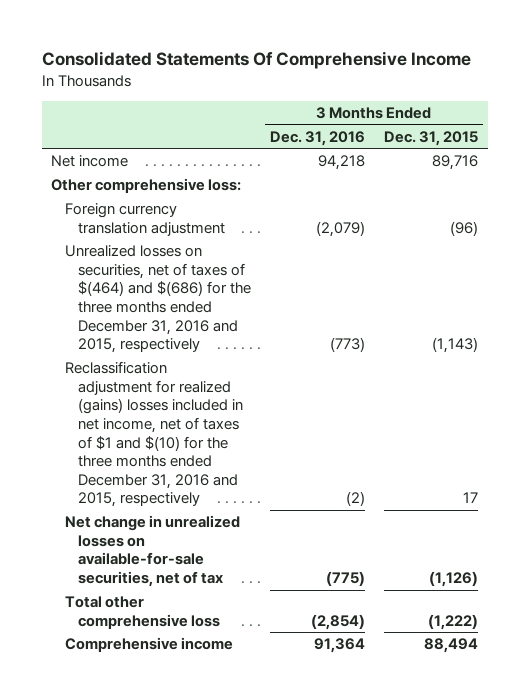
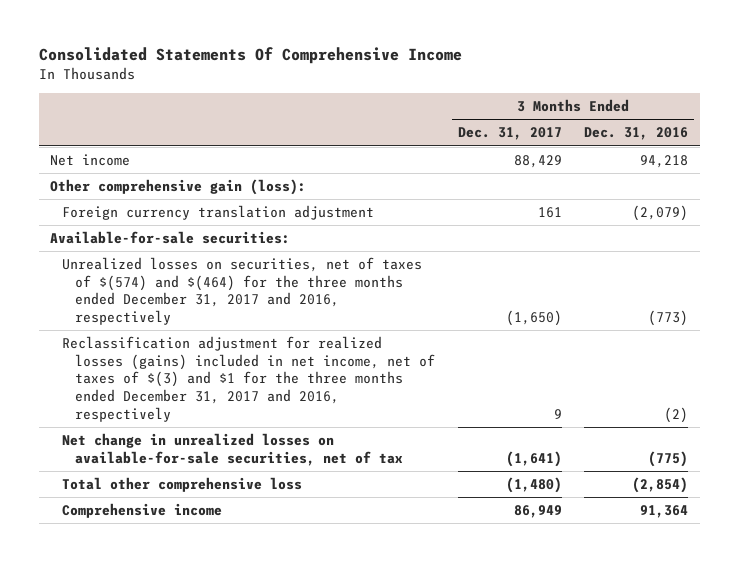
[384,130,479,146] Dec. 31, 2015 -> none
none -> [457,127,562,141] Dec. 31, 2017
[51,178,242,194] Other comprehensive loss: -> [49,179,306,196] Other comprehensive gain (loss):
none -> [49,231,290,245] Available-for-sale securities:
[64,245,251,354] Unrealized losses on securities, net of taxes of $(464) and $(686) for the three months ended December 31, 2016 and 2015, respectively -> [62,257,423,326] Unrealized losses on securities, net of taxes of $(574) and $(464) for the three months ended December 31, 2017 and 2016, respectively
[64,361,243,508] Reclassification adjustment for realized (gains) losses included in net income, net of taxes of $1 and $(10) for the three months ended December 31, 2016 and 2015, respectively -> [62,336,435,422] Reclassification adjustment for realized losses (gains) included in net income, net of taxes of $(3) and $1 for the three months ended December 31, 2017 and 2016, respectively

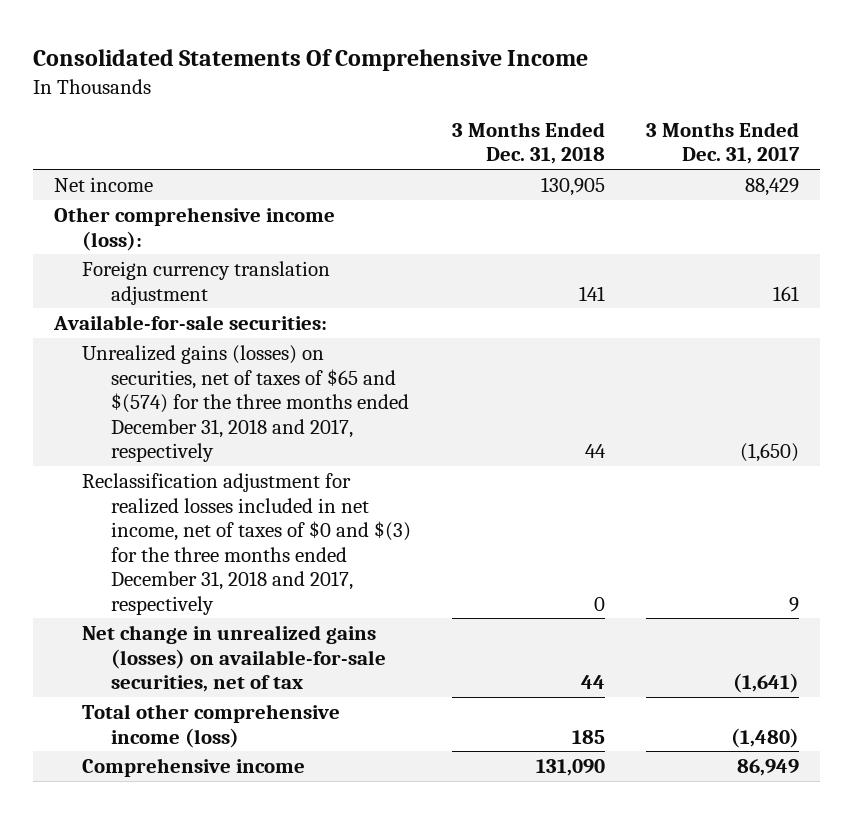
[584,127,689,141] Dec. 31, 2016 -> none
none -> [451,121,605,165] 3 Months Ended Dec. 31, 2018
[49,179,306,196] Other comprehensive gain (loss): -> [53,206,335,251] Other comprehensive income (loss):
[62,257,423,326] Unrealized losses on securities, net of taxes of $(574) and $(464) for the three months ended December 31, 2017 and 2016, respectively -> [82,344,409,463] Unrealized gains (losses) on securities, net of taxes of $65 and $(574) for the three months ended December 31, 2018 and 2017, respectively
[62,336,435,422] Reclassification adjustment for realized losses (gains) included in net income, net of taxes of $(3) and $1 for the three months ended December 31, 2017 and 2016, respectively -> [82,472,411,615] Reclassification adjustment for realized losses included in net income, net of taxes of $0 and $(3) for the three months ended December 31, 2018 and 2017, respectively
[62,433,403,466] Net change in unrealized losses on available-for-sale securities, net of tax -> [82,624,386,693] Net change in unrealized gains (losses) on available-for-sale securities, net of tax
[62,477,303,493] Total other comprehensive loss -> [82,703,341,748] Total other comprehensive income (loss)

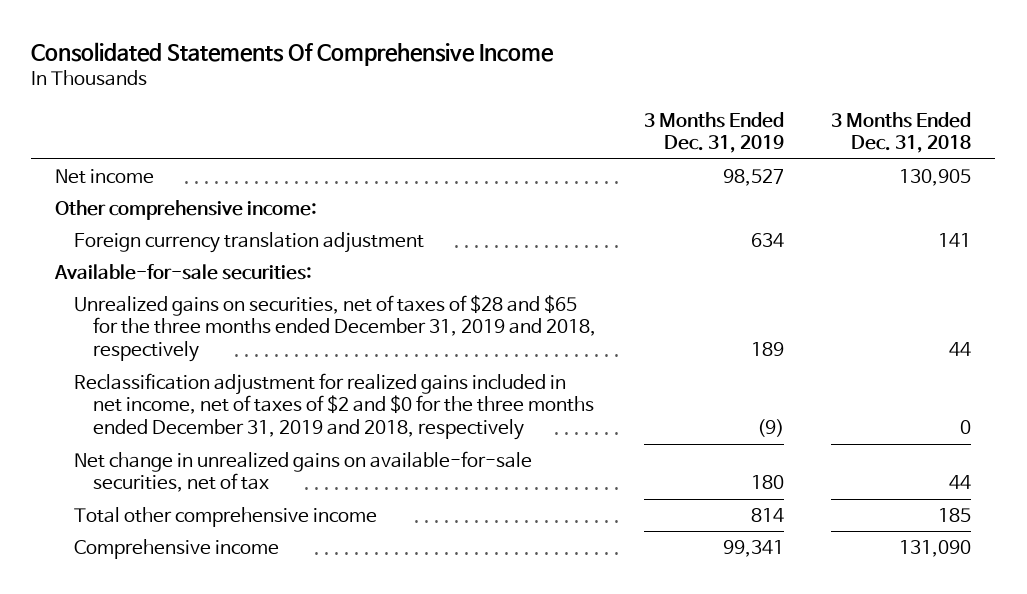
[646,121,801,165] 3 Months Ended Dec. 31, 2017 -> none
none -> [643,111,784,154] 3 Months Ended Dec. 31, 2019
[53,206,335,251] Other comprehensive income (loss): -> [55,199,318,220] Other comprehensive income:
[82,344,409,463] Unrealized gains (losses) on securities, net of taxes of $65 and $(574) for the three months ended December 31, 2018 and 2017, respectively -> [74,294,597,363] Unrealized gains on securities, net of taxes of $28 and $65 for the three months ended December 31, 2019 and 2018, respectively
[82,472,411,615] Reclassification adjustment for realized losses included in net income, net of taxes of $0 and $(3) for the three months ended December 31, 2018 and 2017, respectively -> [74,372,595,441] Reclassification adjustment for realized gains included in net income, net of taxes of $2 and $0 for the three months ended December 31, 2019 and 2018, respectively
[82,624,386,693] Net change in unrealized gains (losses) on available-for-sale securities, net of tax -> [74,450,533,493] Net change in unrealized gains on available-for-sale securities, net of tax
[82,703,341,748] Total other comprehensive income (loss) -> [74,506,378,527] Total other comprehensive income

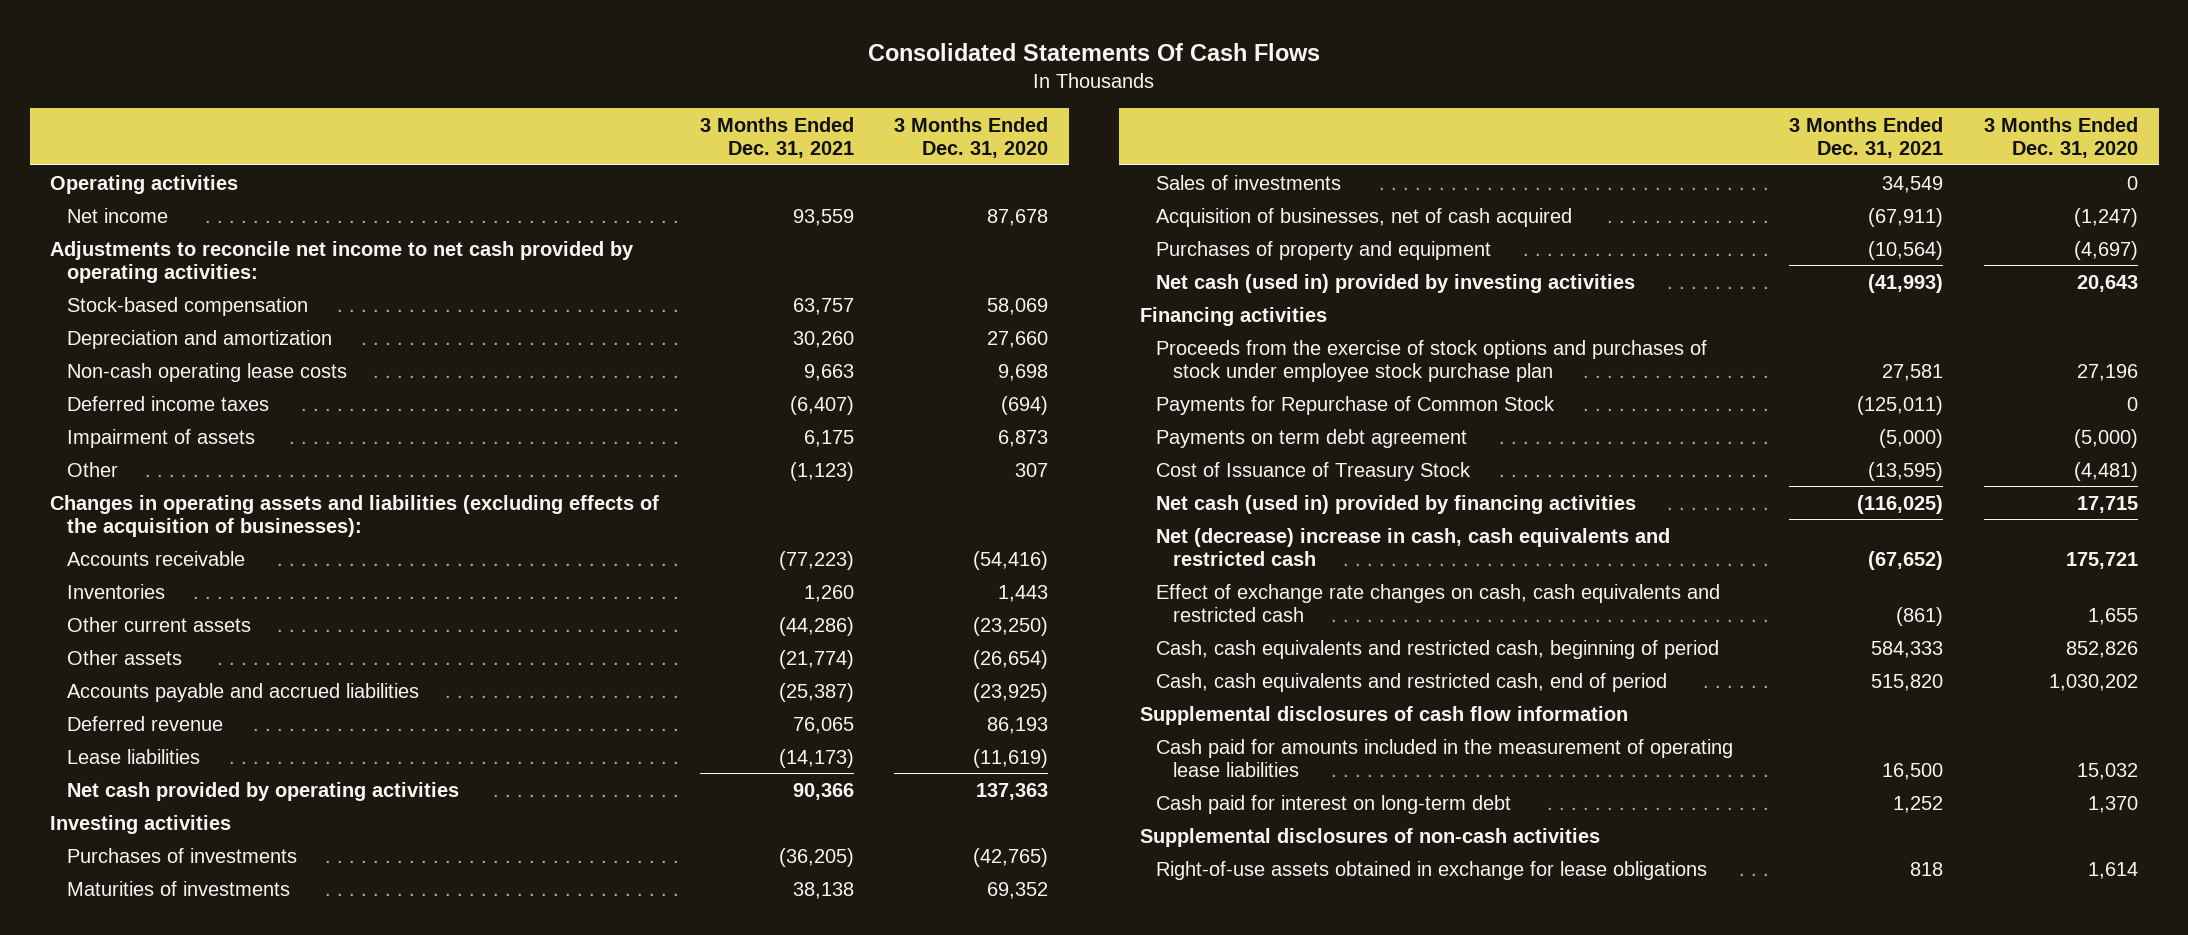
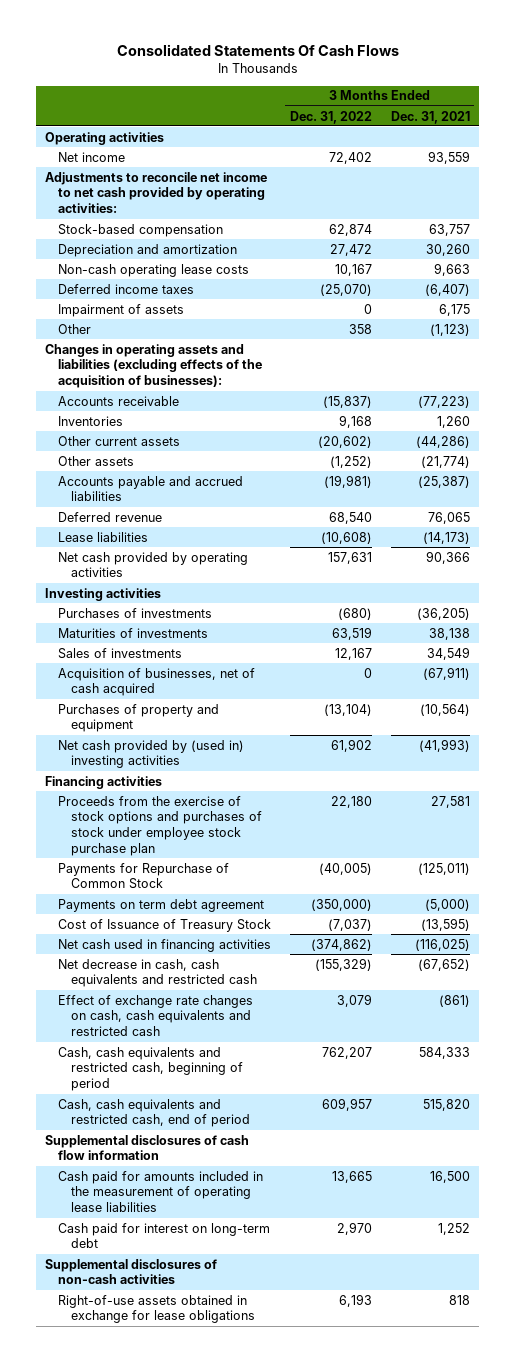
[894,117,1049,159] 3 Months Ended Dec. 31, 2020 -> none
none -> [290,110,373,124] Dec. 31, 2022
[1156,273,1636,293] Net cash (used in) provided by investing activities -> [58,739,245,769] Net cash provided by (used in) investing activities
[1156,494,1637,514] Net cash (used in) provided by financing activities -> [58,938,272,952] Net cash used in financing activities
[1156,527,1671,566] Net (decrease) increase in cash, cash equivalents and restricted cash -> [58,958,258,988] Net decrease in cash, cash equivalents and restricted cash

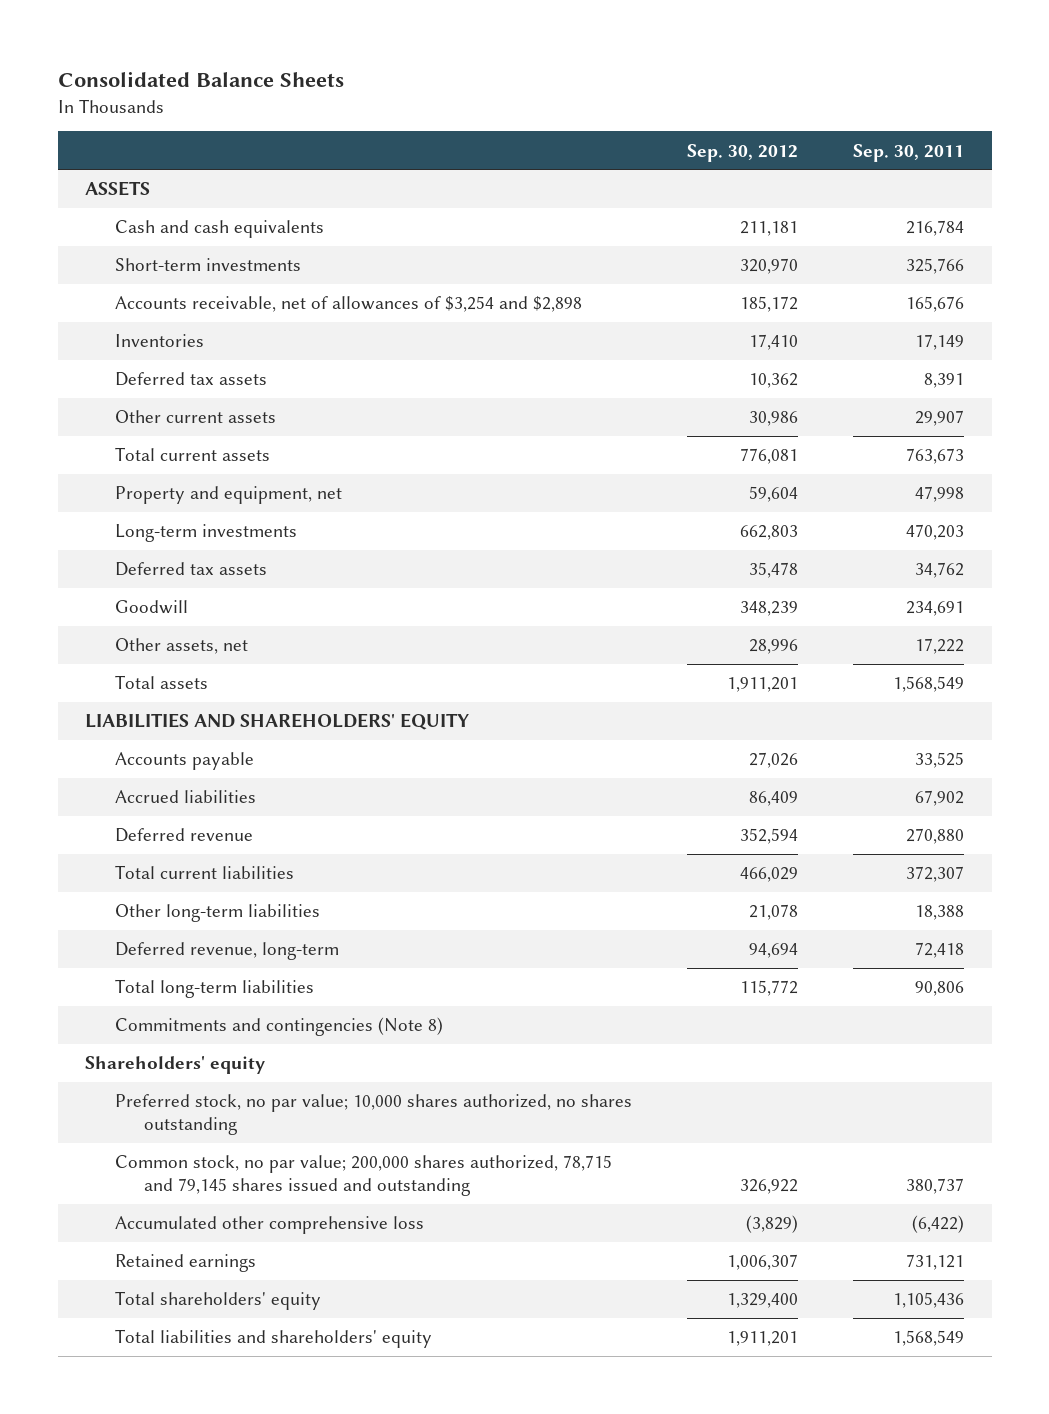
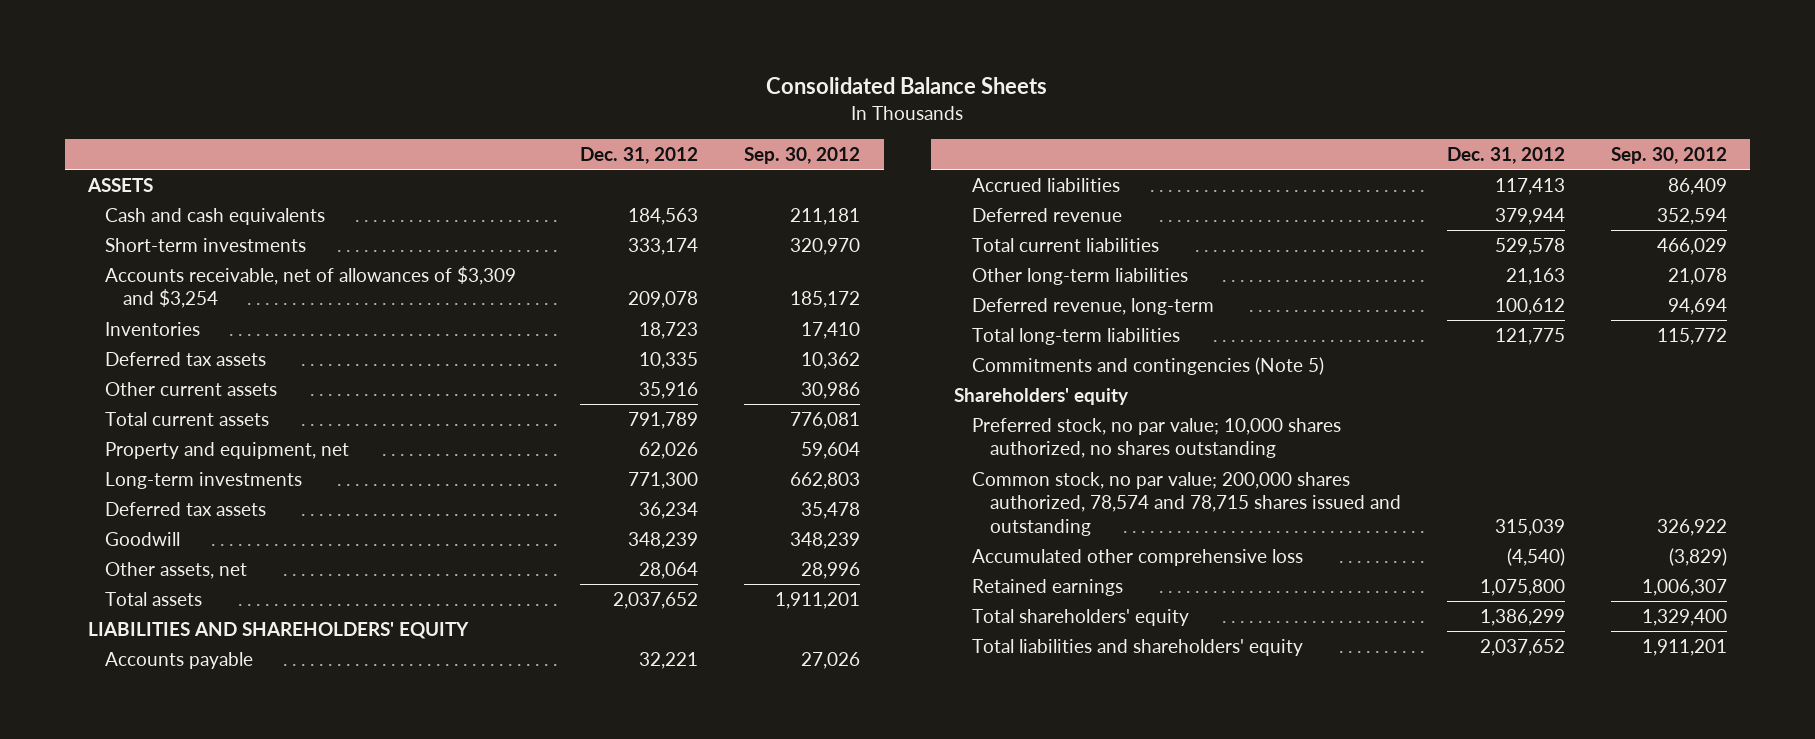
[853,143,965,162] Sep. 30, 2011 -> none
none -> [580,147,699,165] Dec. 31, 2012
[114,296,582,313] Accounts receivable, net of allowances of $3,254 and $2,898 -> [105,265,517,309] Accounts receivable, net of allowances of $3,309 and $3,254
[114,1017,443,1037] Commitments and contingencies (Note 8) -> [971,356,1324,375] Commitments and contingencies (Note 5)
[114,1155,612,1197] Common stock, no par value; 200,000 shares authorized, 78,715 and 79,145 shares issued and outstanding -> [971,471,1401,536] Common stock, no par value; 200,000 shares authorized, 78,574 and 78,715 shares issued and outstanding

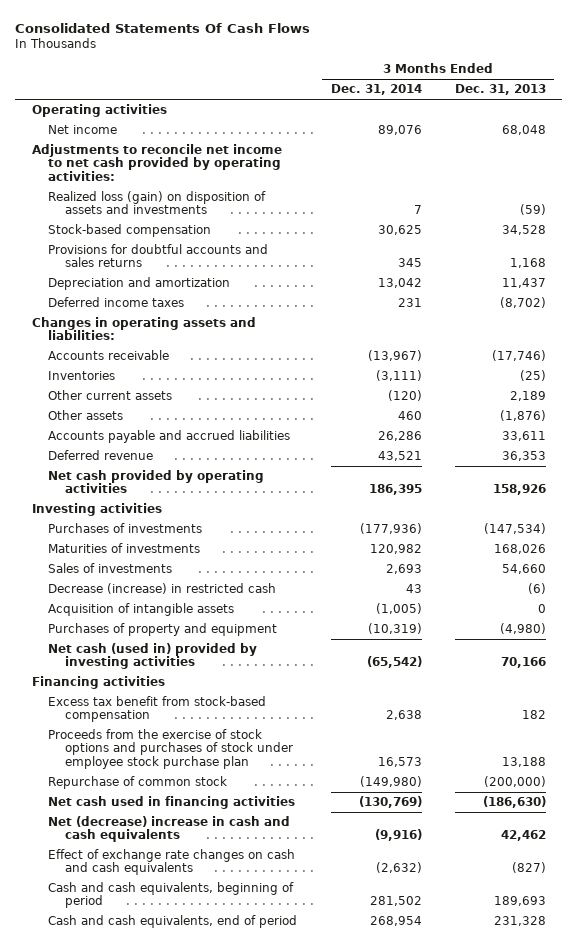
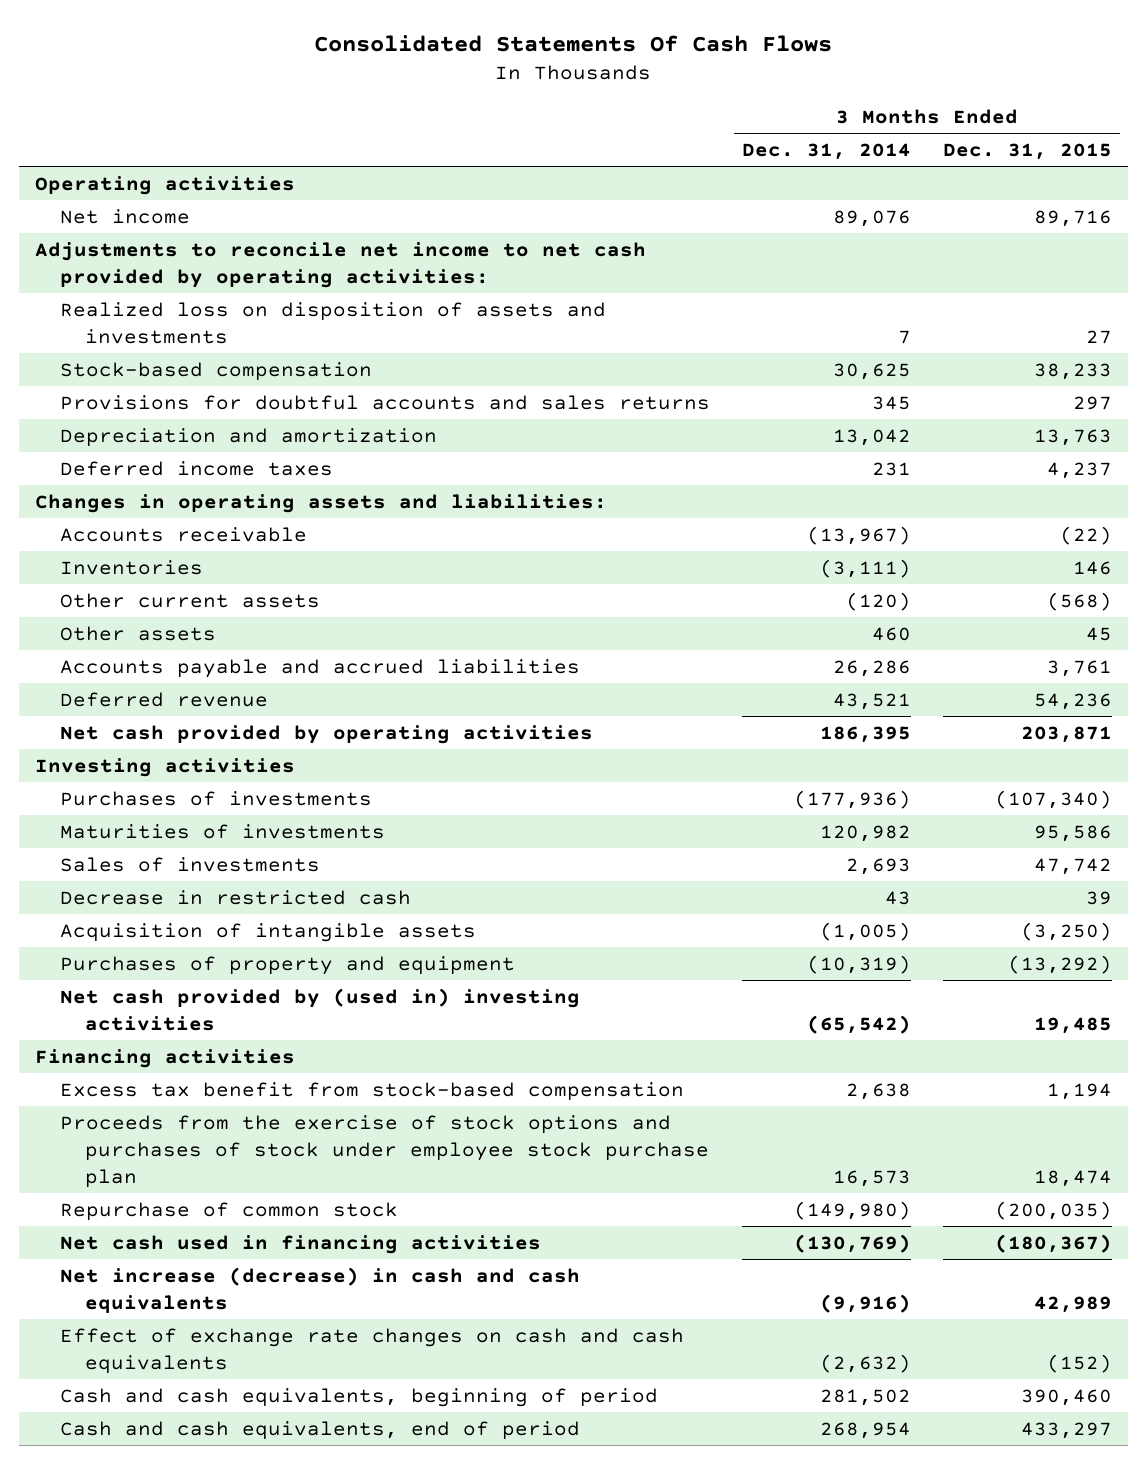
[454,84,546,96] Dec. 31, 2013 -> none
none -> [942,142,1112,160] Dec. 31, 2015
[48,191,267,215] Realized loss (gain) on disposition of assets and investments -> [59,301,606,344] Realized loss on disposition of assets and investments
[48,583,277,595] Decrease (increase) in restricted cash -> [59,889,411,905] Decrease in restricted cash
[48,643,258,670] Net cash (used in) provided by investing activities -> [59,987,580,1031] Net cash provided by (used in) investing activities
[48,816,291,843] Net (decrease) increase in cash and cash equivalents -> [59,1266,580,1313] Net increase (decrease) in cash and cash equivalents

